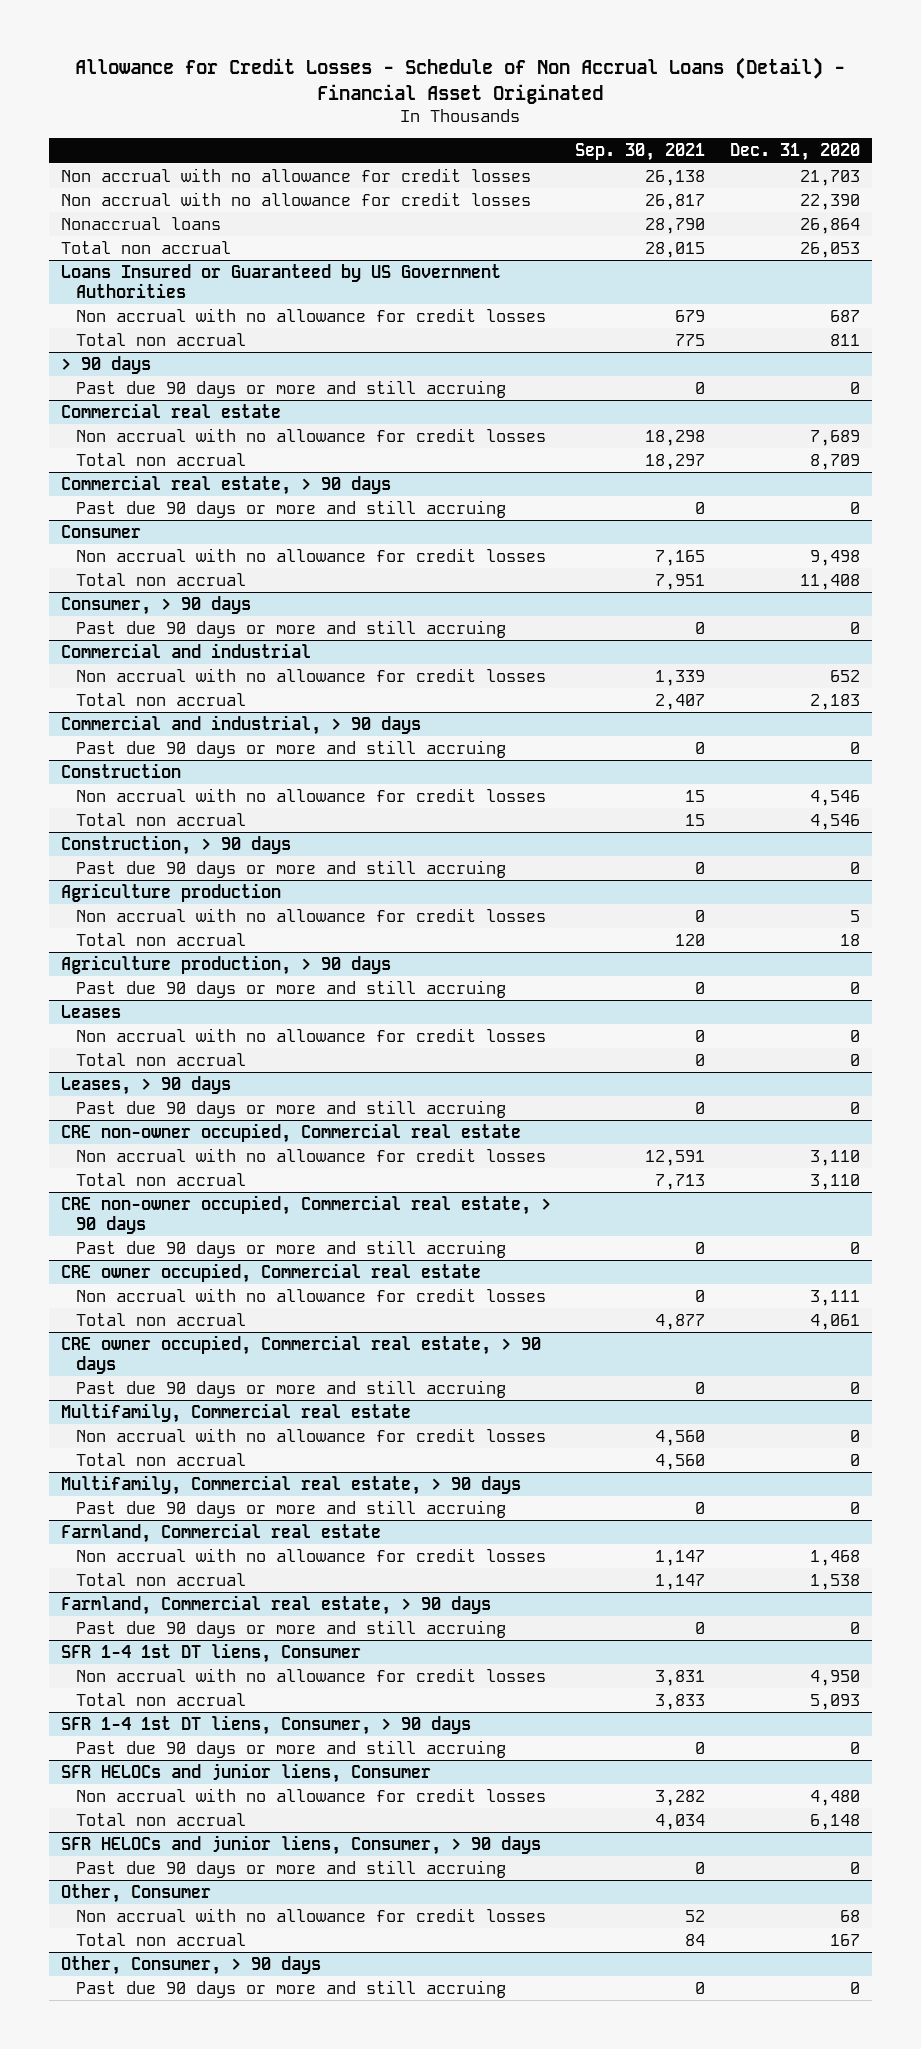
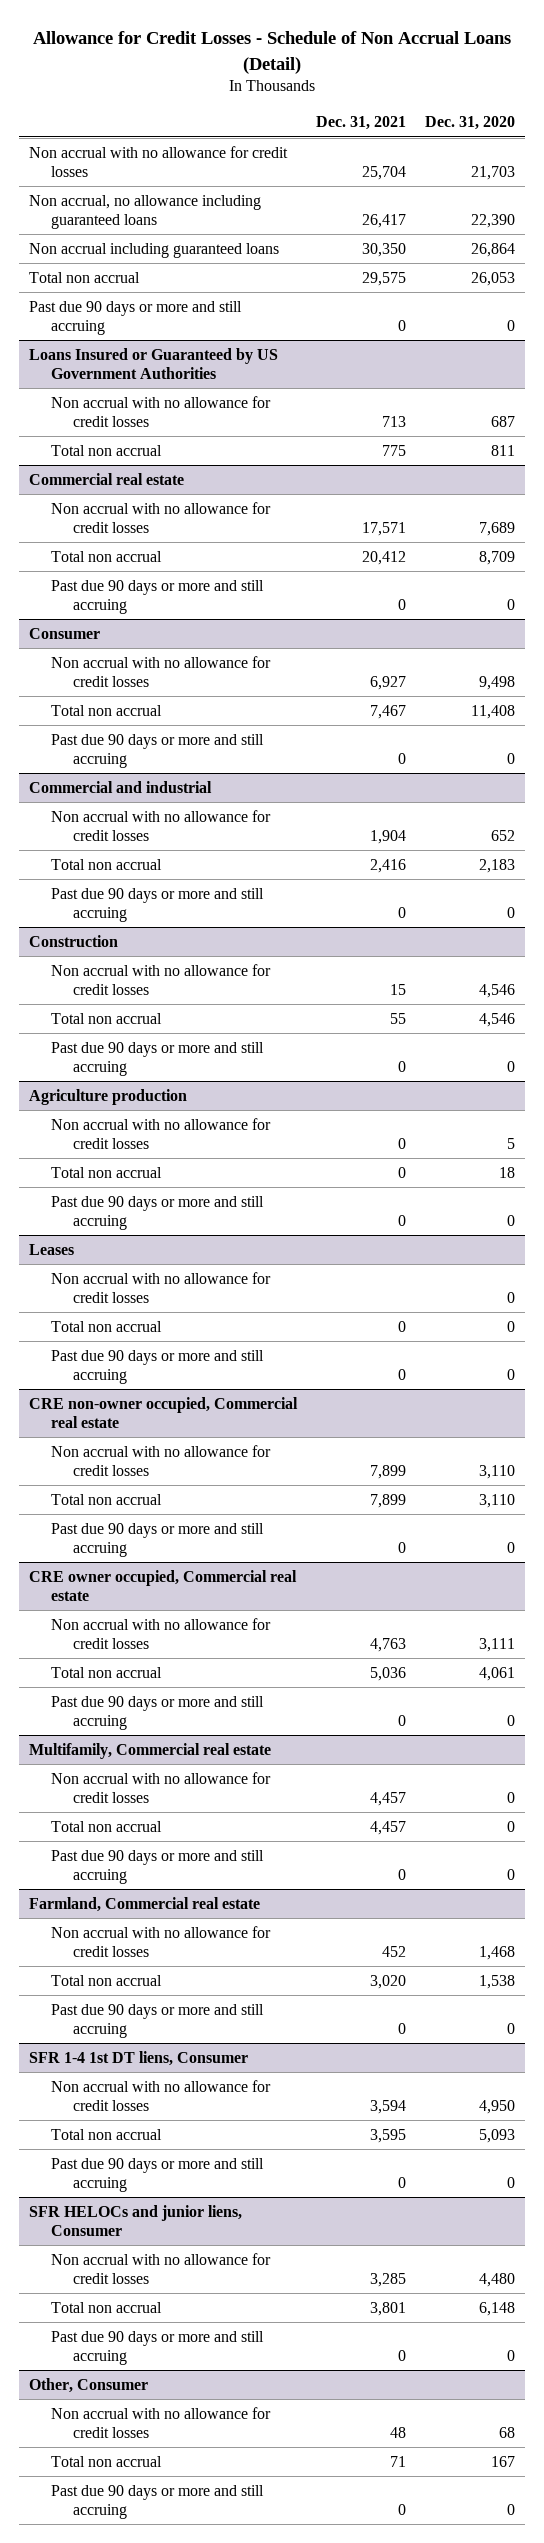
[75,57,846,104] Allowance for Credit Losses - Schedule of Non Accrual Loans (Detail) - Financial Asset Originated -> [32,31,511,74] Allowance for Credit Losses - Schedule of Non Accrual Loans (Detail)
[575,143,706,162] Sep. 30, 2021 -> none
none -> [315,116,406,131] Dec. 31, 2021
[61,191,532,206] Non accrual with no allowance for credit losses -> [28,194,261,229] Non accrual, no allowance including guaranteed loans
[61,216,222,230] Nonaccrual loans -> [28,242,279,258] Non accrual including guaranteed loans
none -> [28,300,242,335] Past due 90 days or more and still accruing
[61,355,152,374] > 90 days -> none
[76,379,507,398] Past due 90 days or more and still accruing -> none
[61,474,392,495] Commercial real estate, > 90 days -> none
[61,595,252,615] Consumer, > 90 days -> none
[61,714,422,735] Commercial and industrial, > 90 days -> none
[61,834,292,855] Construction, > 90 days -> none
[61,954,392,975] Agriculture production, > 90 days -> none
[61,1075,232,1095] Leases, > 90 days -> none
[61,1194,552,1234] CRE non-owner occupied, Commercial real estate, > 90 days -> none
[61,1334,542,1374] CRE owner occupied, Commercial real estate, > 90 days -> none
[61,1474,522,1495] Multifamily, Commercial real estate, > 90 days -> none
[61,1594,492,1615] Farmland, Commercial real estate, > 90 days -> none
[61,1714,472,1735] SFR 1-4 1st DT liens, Consumer, > 90 days -> none
[61,1834,542,1855] SFR HELOCs and junior liens, Consumer, > 90 days -> none
[61,1955,322,1975] Other, Consumer, > 90 days -> none

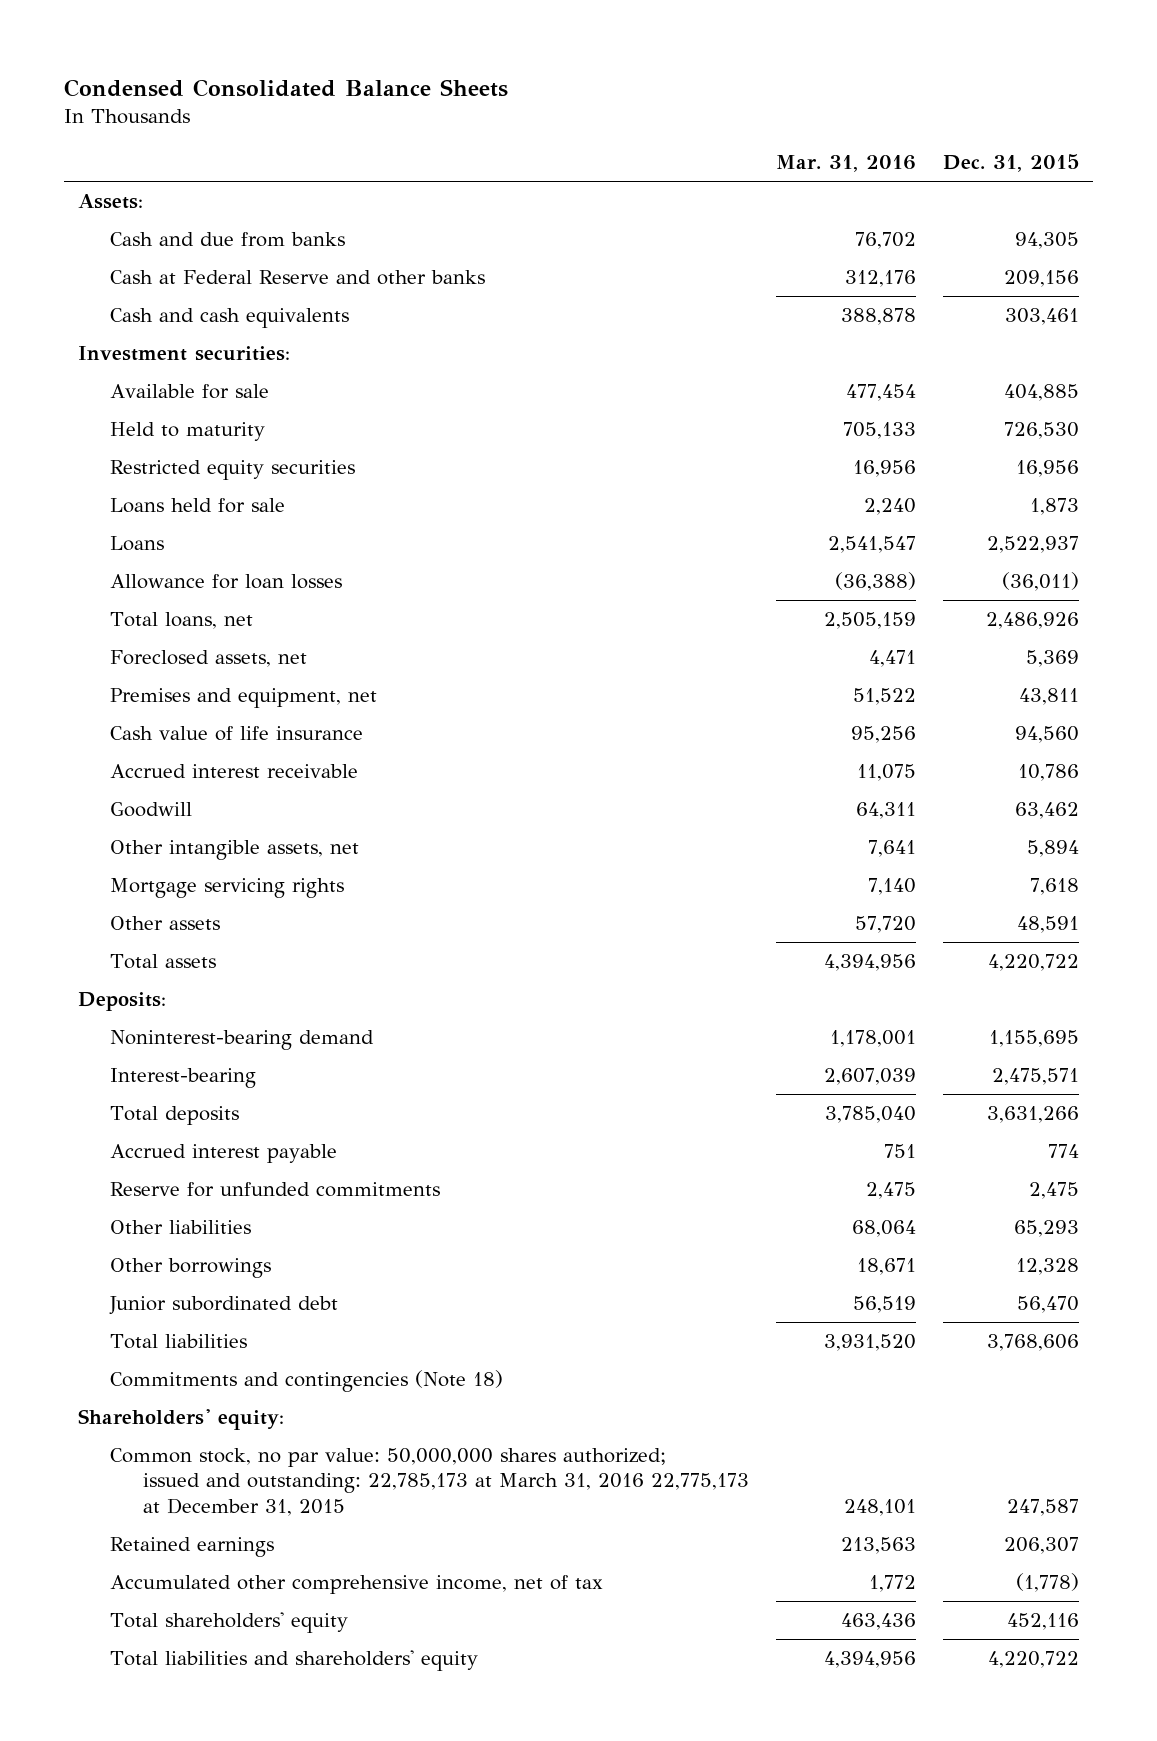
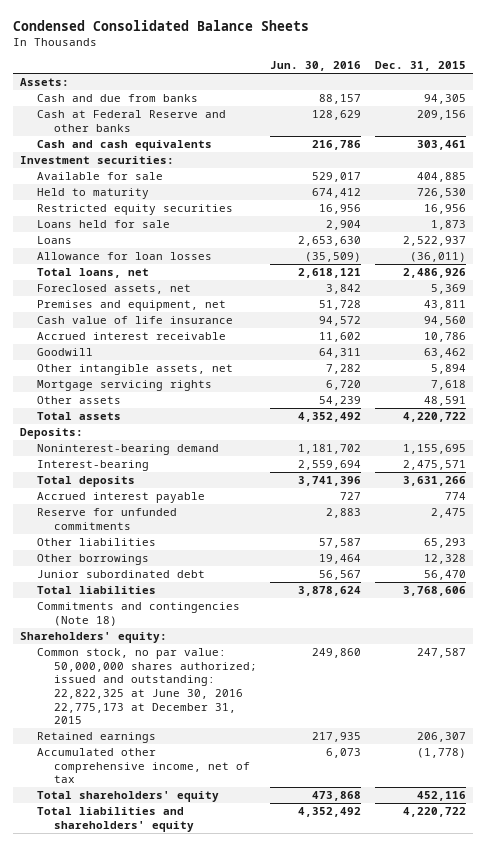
[775,155,916,173] Mar. 31, 2016 -> none
none -> [270,60,362,71] Jun. 30, 2016
[110,1447,749,1516] Common stock, no par value: 50,000,000 shares authorized; issued and outstanding: 22,785,173 at March 31, 2016 22,775,173 at December 31, 2015 -> [36,648,257,725] Common stock, no par value: 50,000,000 shares authorized; issued and outstanding: 22,822,325 at June 30, 2016 22,775,173 at December 31, 2015

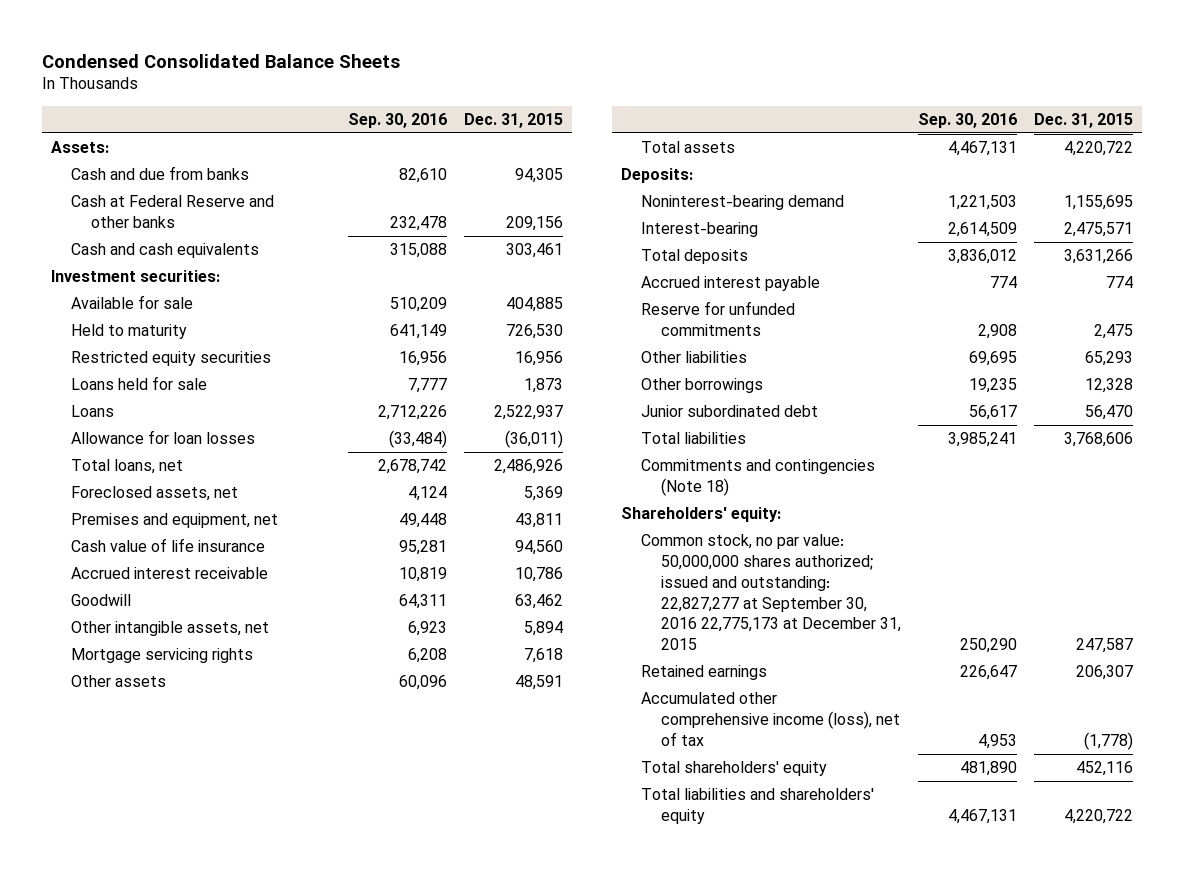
[270,60,362,71] Jun. 30, 2016 -> none
none -> [348,112,448,128] Sep. 30, 2016
[36,648,257,725] Common stock, no par value: 50,000,000 shares authorized; issued and outstanding: 22,822,325 at June 30, 2016 22,775,173 at December 31, 2015 -> [640,534,901,651] Common stock, no par value: 50,000,000 shares authorized; issued and outstanding: 22,827,277 at September 30, 2016 22,775,173 at December 31, 2015
[36,748,250,784] Accumulated other comprehensive income, net of tax -> [640,692,900,746] Accumulated other comprehensive income (loss), net of tax

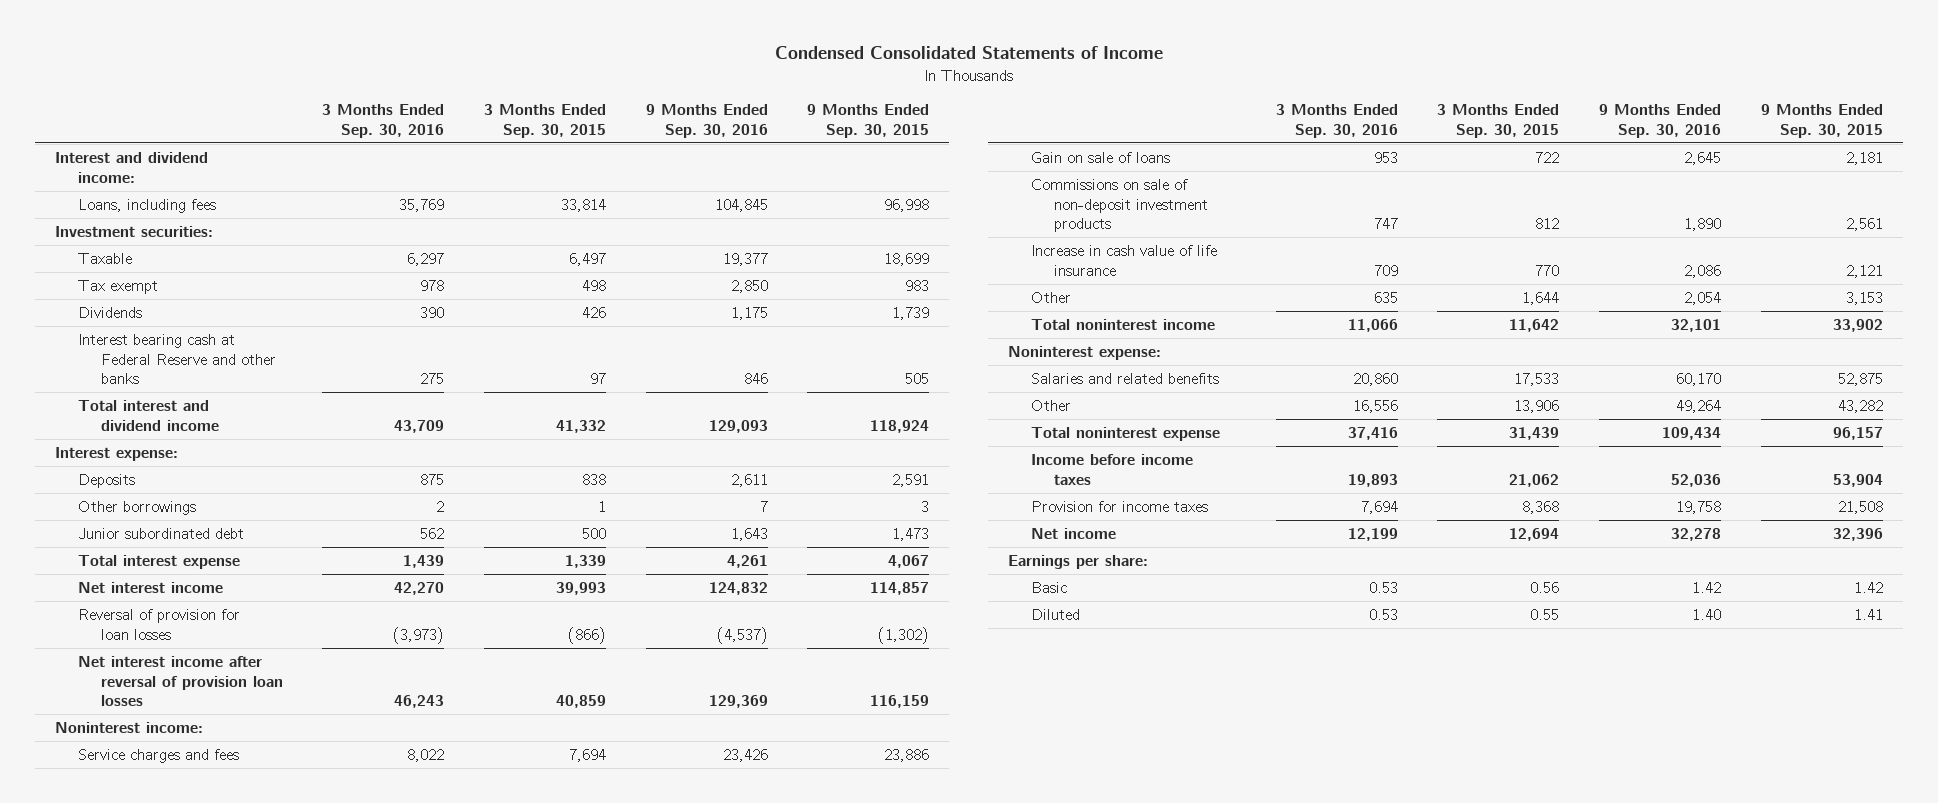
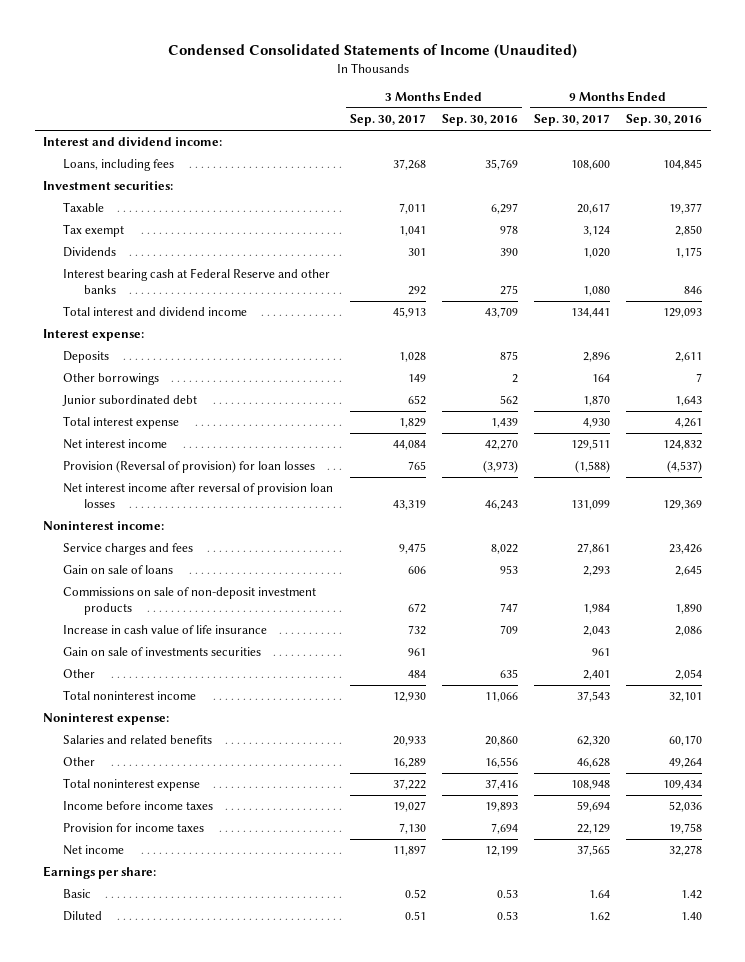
[774,46,1163,60] Condensed Consolidated Statements of Income -> [167,43,577,59] Condensed Consolidated Statements of Income (Unaudited)
[484,104,607,138] 3 Months Ended Sep. 30, 2015 -> none
[807,104,930,138] 9 Months Ended Sep. 30, 2015 -> none
none -> [349,114,426,127] Sep. 30, 2017
none -> [534,114,611,127] Sep. 30, 2017
[77,608,240,640] Reversal of provision for loan losses -> [63,460,316,474] Provision (Reversal of provision) for loan losses
none -> [63,647,262,657] Gain on sale of investments securities

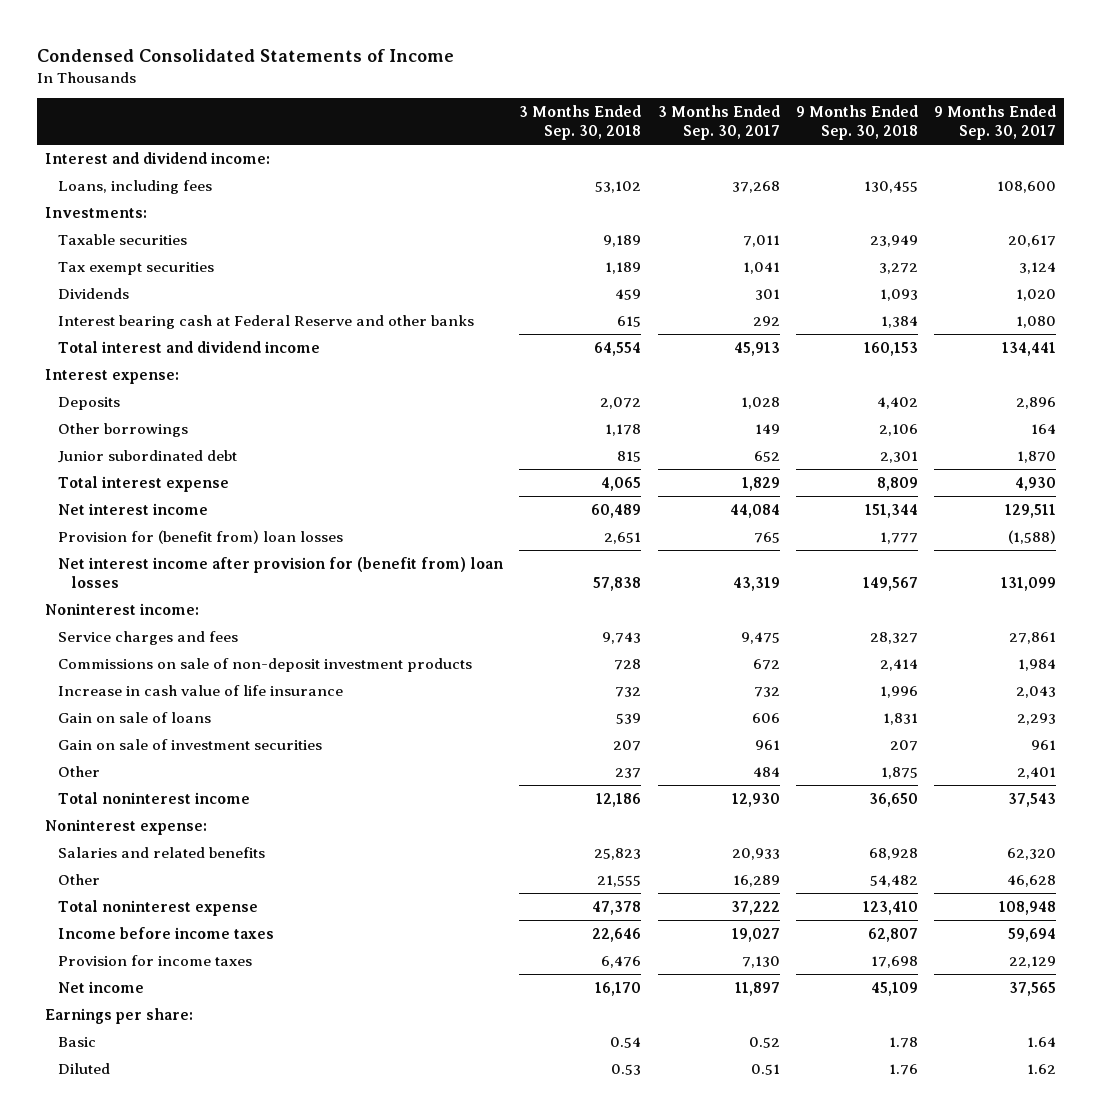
[167,43,577,59] Condensed Consolidated Statements of Income (Unaudited) -> [37,48,455,62] Condensed Consolidated Statements of Income
[441,114,518,127] Sep. 30, 2016 -> none
[626,114,703,127] Sep. 30, 2016 -> none
none -> [519,105,642,141] 3 Months Ended Sep. 30, 2018
none -> [795,105,918,141] 9 Months Ended Sep. 30, 2018
[42,181,173,191] Investment securities: -> [45,207,148,219] Investments:
[63,202,105,213] Taxable -> [58,234,188,246] Taxable securities
[63,224,125,238] Tax exempt -> [58,262,215,276] Tax exempt securities
[63,460,316,474] Provision (Reversal of provision) for loan losses -> [58,530,344,545] Provision for (benefit from) loan losses
[63,483,334,508] Net interest income after reversal of provision loan losses -> [58,557,504,588] Net interest income after provision for (benefit from) loan losses
[63,565,174,575] Gain on sale of loans -> [58,712,212,724] Gain on sale of loans
[63,647,262,657] Gain on sale of investments securities -> [58,739,323,751] Gain on sale of investment securities

